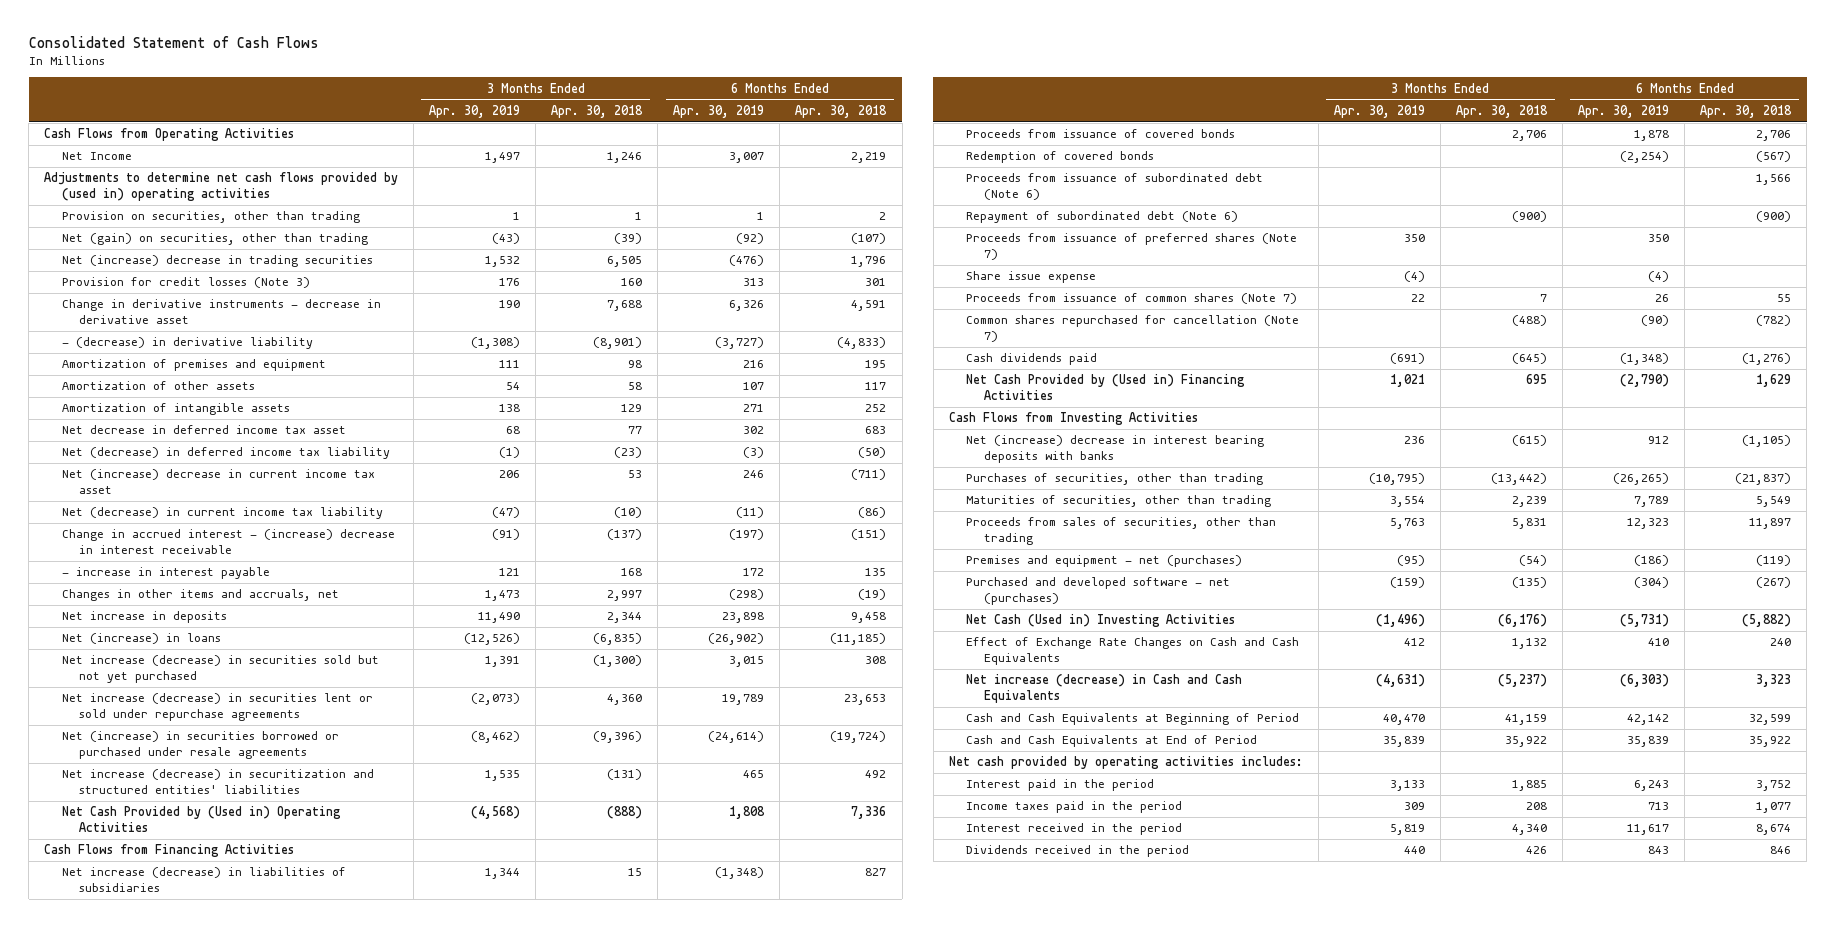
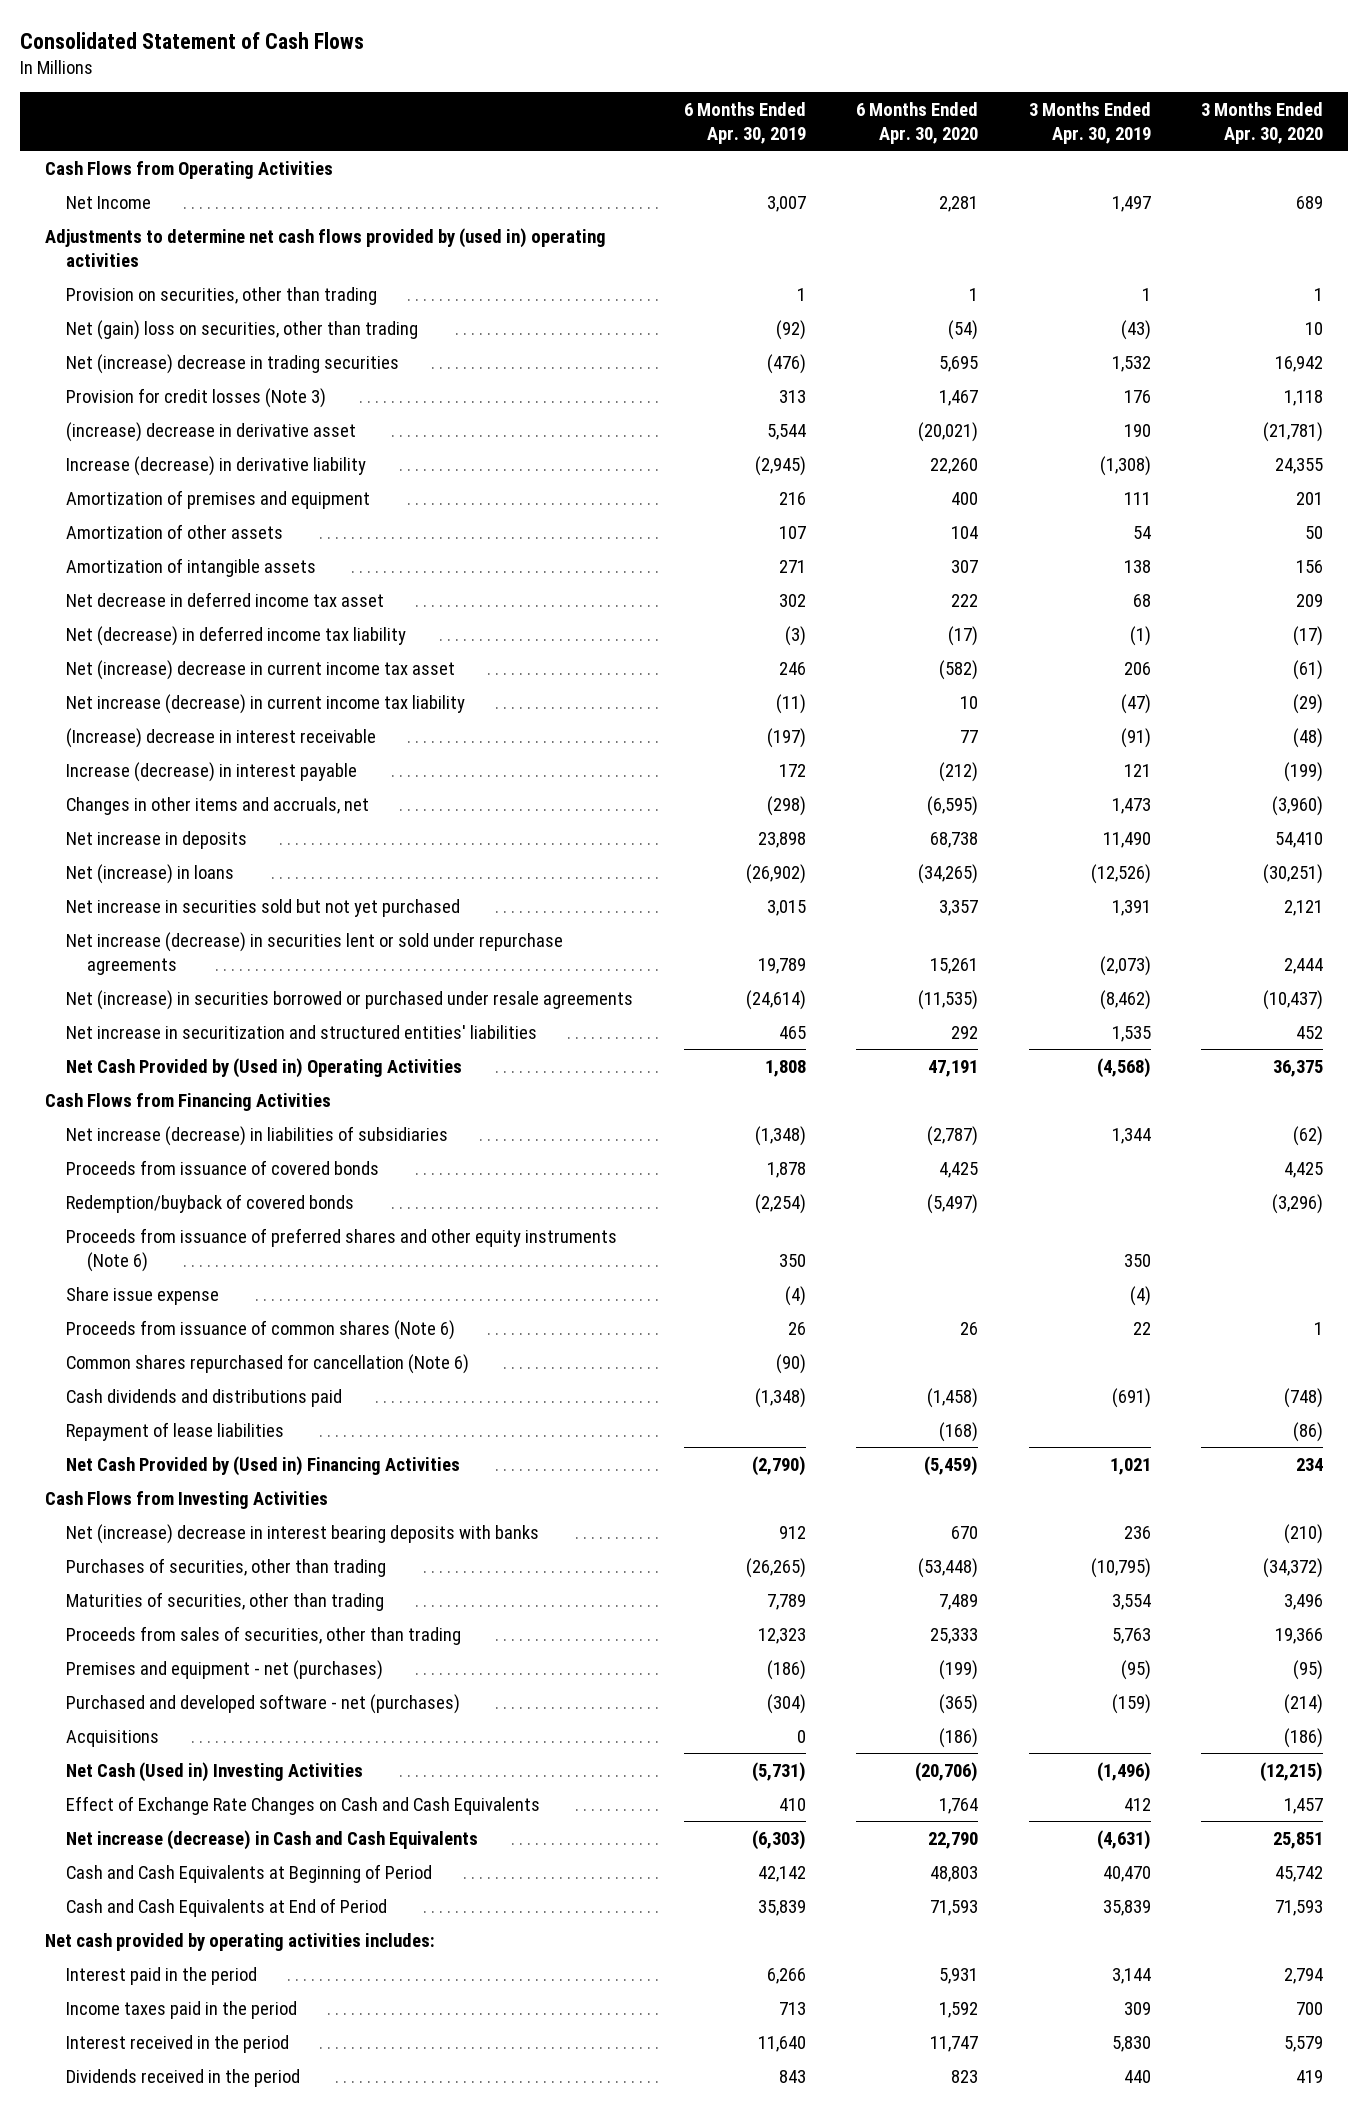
[551,105,644,119] Apr. 30, 2018 -> none
[795,105,888,119] Apr. 30, 2018 -> none
none -> [856,101,979,144] 6 Months Ended Apr. 30, 2020
none -> [1201,101,1324,144] 3 Months Ended Apr. 30, 2020
[61,233,368,246] Net (gain) on securities, other than trading -> [66,319,419,340] Net (gain) loss on securities, other than trading
[61,299,381,325] Change in derivative instruments - decrease in derivative asset -> [66,421,357,442] (increase) decrease in derivative asset
[729,300,765,312] 6,326 -> [766,423,806,440] 5,544
[61,337,313,350] - (decrease) in derivative liability -> [66,455,367,476] Increase (decrease) in derivative liability
[715,337,765,350] (3,727) -> [754,455,806,476] (2,945)
[61,507,383,520] Net (decrease) in current income tax liability -> [66,693,466,714] Net increase (decrease) in current income tax liability
[61,529,395,555] Change in accrued interest - (increase) decrease in interest receivable -> [66,727,377,748] (Increase) decrease in interest receivable
[61,567,270,580] - increase in interest payable -> [66,761,358,782] Increase (decrease) in interest payable
[61,655,379,684] Net increase (decrease) in securities sold but not yet purchased -> [66,898,461,917] Net increase in securities sold but not yet purchased
[61,769,374,795] Net increase (decrease) in securitization and structured entities' liabilities -> [66,1024,538,1039] Net increase in securitization and structured entities' liabilities
[966,173,1264,201] Proceeds from issuance of subordinated debt (Note 6) -> none
[966,211,1239,224] Repayment of subordinated debt (Note 6) -> none
[966,151,1155,164] Redemption of covered bonds -> [66,1193,355,1213] Redemption/buyback of covered bonds
[966,233,1298,261] Proceeds from issuance of preferred shares (Note 7) -> [66,1227,618,1272] Proceeds from issuance of preferred shares and other equity instruments (Note 6)
[966,293,1298,305] Proceeds from issuance of common shares (Note 7) -> [66,1319,456,1340] Proceeds from issuance of common shares (Note 6)
[966,315,1300,343] Common shares repurchased for cancellation (Note 7) -> [66,1353,470,1374] Common shares repurchased for cancellation (Note 6)
[966,353,1098,366] Cash dividends paid -> [66,1388,343,1407] Cash dividends and distributions paid
none -> [66,1421,285,1441] Repayment of lease liabilities
none -> [66,1729,160,1747] Acquisitions
[1389,780,1425,792] 3,133 -> [1111,1967,1151,1984] 3,144
[1634,780,1670,792] 6,243 -> [766,1967,806,1984] 6,266
[1389,824,1425,836] 5,819 -> [1111,2035,1151,2052] 5,830
[1627,824,1670,836] 11,617 -> [757,2035,806,2052] 11,640

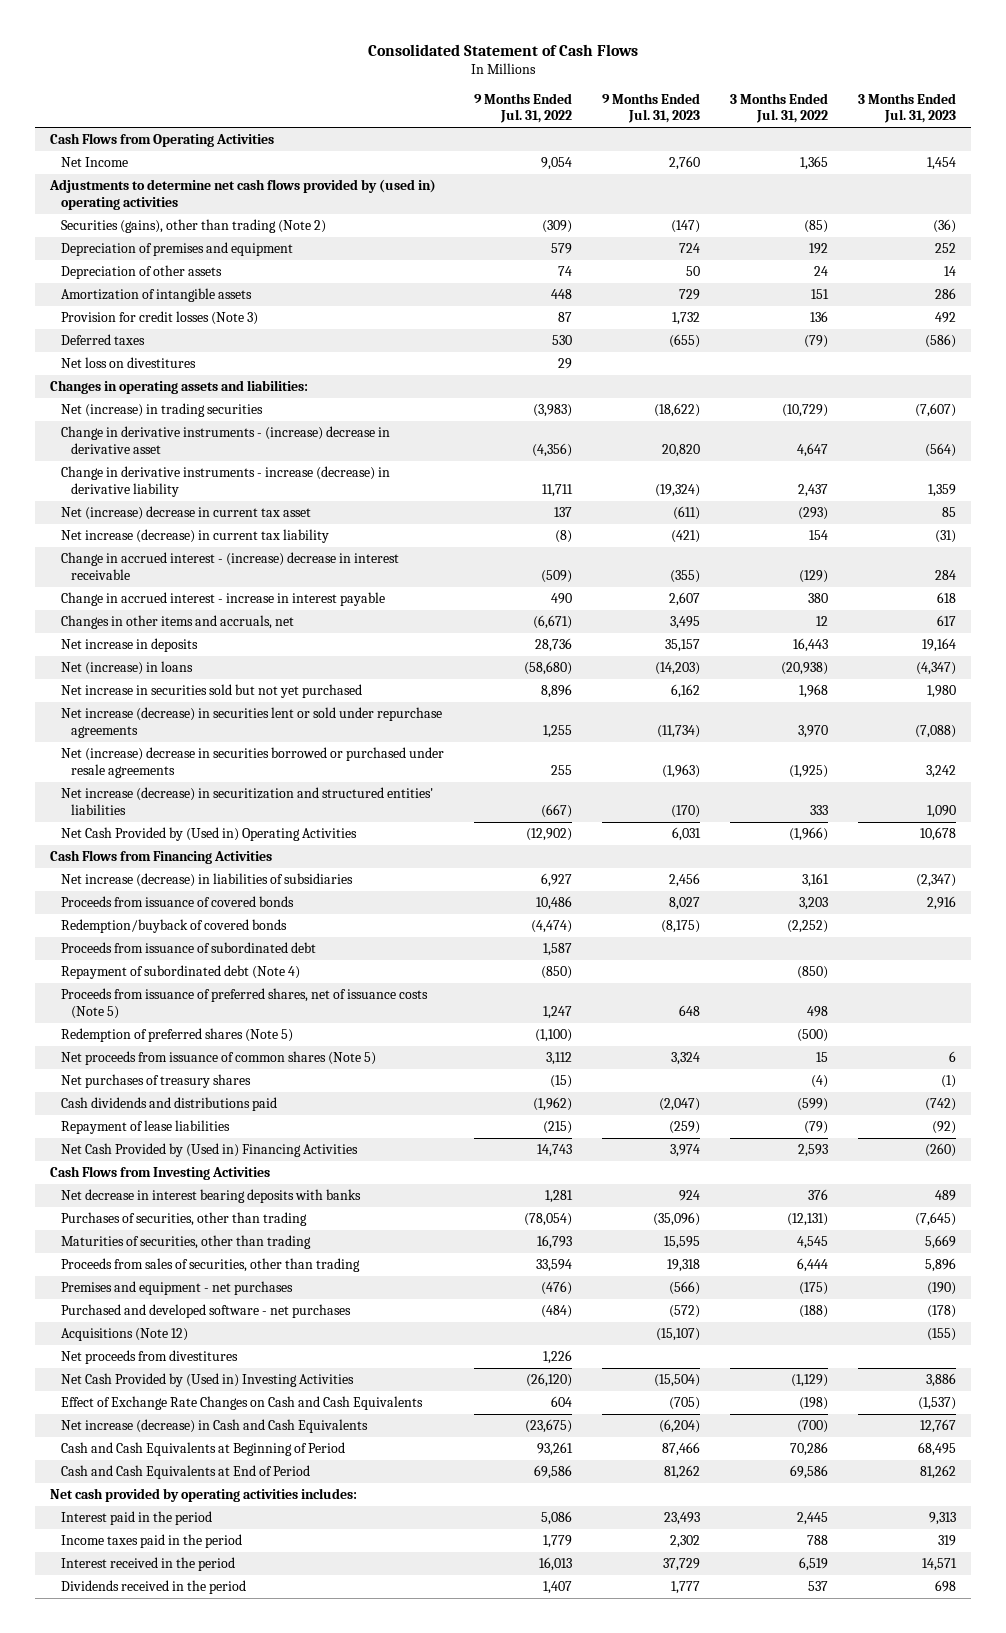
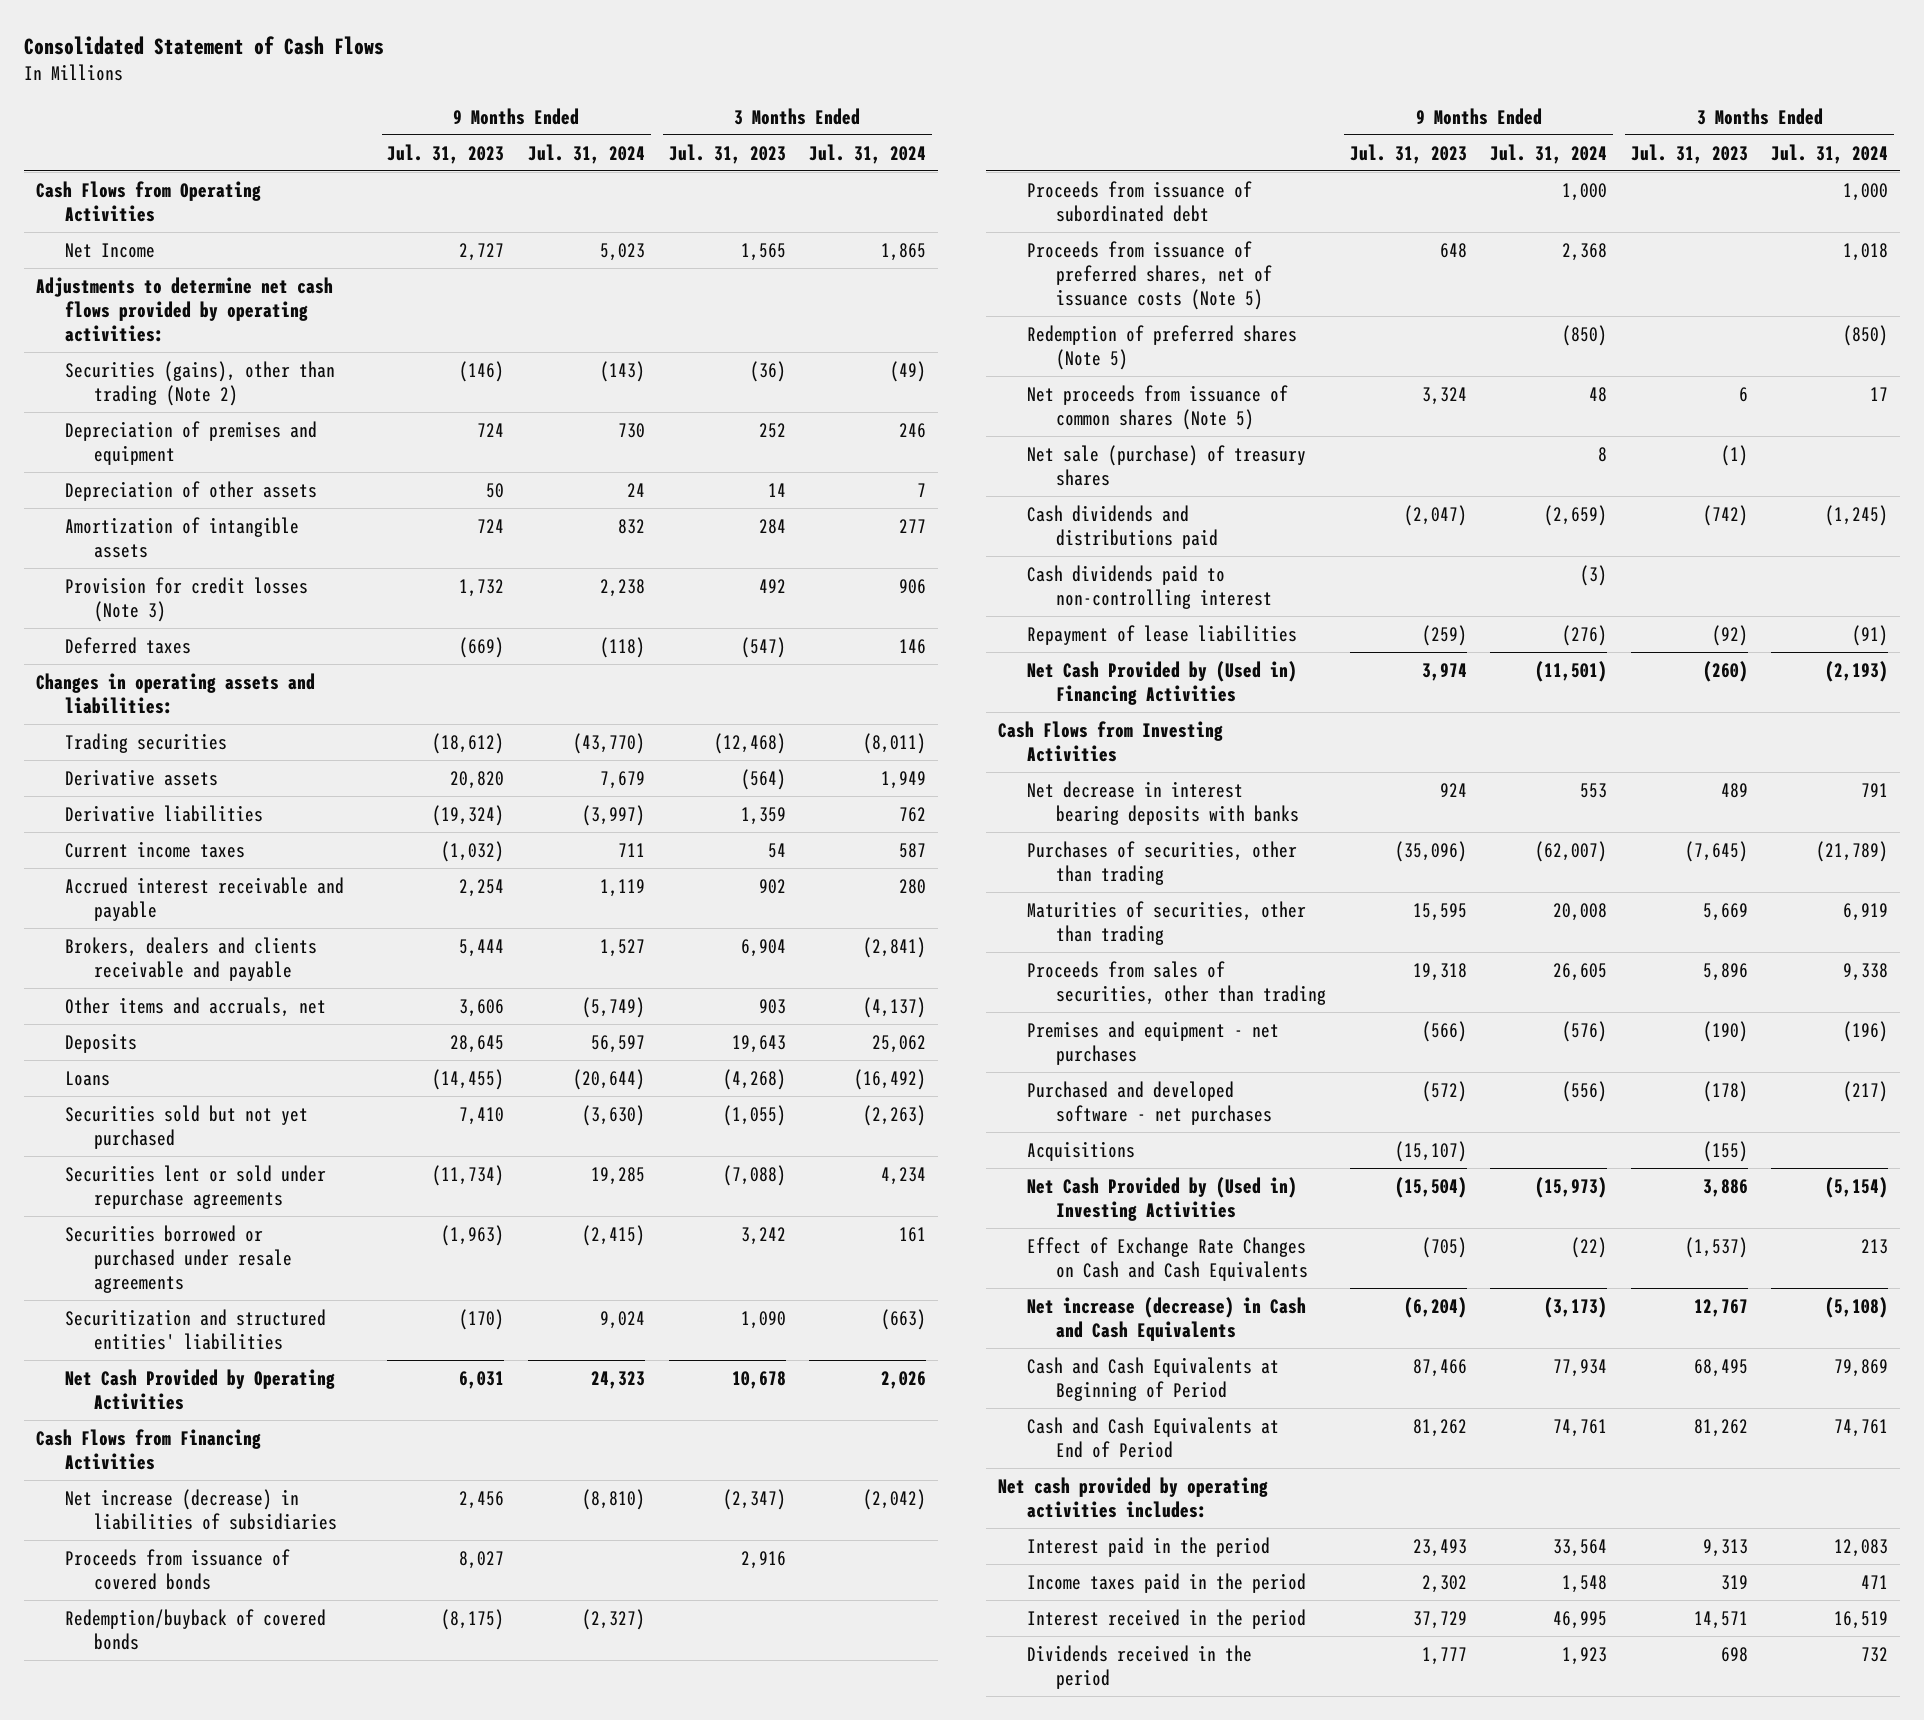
[473,92,572,124] 9 Months Ended Jul. 31, 2022 -> none
[729,92,828,124] 3 Months Ended Jul. 31, 2022 -> none
none -> [527,143,645,164] Jul. 31, 2024
none -> [809,143,927,164] Jul. 31, 2024
[668,156,700,171] 2,760 -> [459,242,505,261] 2,727
[926,157,956,171] 1,454 -> [740,242,786,261] 1,565
[49,179,437,210] Adjustments to determine net cash flows provided by (used in) operating activities -> [35,276,333,343] Adjustments to determine net cash flows provided by operating activities:
[670,220,700,234] (147) -> [459,360,505,382] (146)
[678,289,700,301] 729 -> [477,518,505,533] 724
[934,288,956,300] 286 -> [758,518,786,534] 284
[60,357,196,369] Net loss on divestitures -> none
[668,334,700,349] (655) -> [459,636,505,658] (669)
[924,334,956,349] (586) -> [740,636,786,658] (547)
[60,506,311,521] Net (increase) decrease in current tax asset -> none
[60,529,329,544] Net increase (decrease) in current tax liability -> none
[60,552,399,580] Change in accrued interest - (increase) decrease in interest receivable -> none
[60,592,385,607] Change in accrued interest - increase in interest payable -> none
[60,403,263,418] Net (increase) in trading securities -> [64,732,227,753] Trading securities
[653,403,700,418] (18,622) -> [432,732,505,754] (18,612)
[914,403,956,418] (7,607) -> [713,732,786,754] (12,468)
[60,426,390,454] Change in derivative instruments - (increase) decrease in derivative asset -> [64,768,218,786] Derivative assets
[60,466,390,497] Change in derivative instruments - increase (decrease) in derivative liability -> [64,804,263,822] Derivative liabilities
none -> [64,840,245,858] Current income taxes
none -> [64,876,344,921] Accrued interest receivable and payable
none -> [64,936,317,981] Brokers, dealers and clients receivable and payable
[60,615,294,630] Changes in other items and accruals, net -> [64,996,326,1017] Other items and accruals, net
[669,616,700,630] 3,495 -> [459,998,505,1017] 3,606
[936,615,956,627] 617 -> [758,998,786,1014] 903
[60,638,198,653] Net increase in deposits -> [64,1032,137,1053] Deposits
[664,639,700,653] 35,157 -> [450,1034,505,1053] 28,645
[921,638,956,653] 19,164 -> [731,1034,786,1053] 19,643
[60,661,193,676] Net (increase) in loans -> [64,1070,110,1086] Loans
[654,662,700,676] (14,203) -> [432,1068,505,1090] (14,455)
[915,662,956,676] (4,347) -> [722,1068,786,1090] (4,268)
[60,684,362,699] Net increase in securities sold but not yet purchased -> [64,1104,308,1149] Securities sold but not yet purchased
[670,684,700,699] 6,162 -> [459,1106,505,1125] 7,410
[926,685,956,699] 1,980 -> [722,1104,786,1126] (1,055)
[60,707,442,738] Net increase (decrease) in securities lent or sold under repurchase agreements -> [64,1164,326,1209] Securities lent or sold under repurchase agreements
[60,747,444,778] Net (increase) decrease in securities borrowed or purchased under resale agreements -> [64,1224,292,1294] Securities borrowed or purchased under resale agreements
[60,787,433,815] Net increase (decrease) in securitization and structured entities' liabilities -> [64,1308,326,1350] Securitization and structured entities' liabilities
[60,827,357,842] Net Cash Provided by (Used in) Operating Activities -> [64,1368,335,1410] Net Cash Provided by Operating Activities
[60,965,300,980] Repayment of subordinated debt (Note 4) -> none
[60,1074,251,1089] Net purchases of treasury shares -> [1027,444,1307,486] Net sale (purchase) of treasury shares
none -> [1027,564,1273,609] Cash dividends paid to non-controlling interest
[60,1350,238,1365] Net proceeds from divestitures -> none
[60,1328,188,1342] Acquisitions (Note 12) -> [1027,1140,1136,1161] Acquisitions

